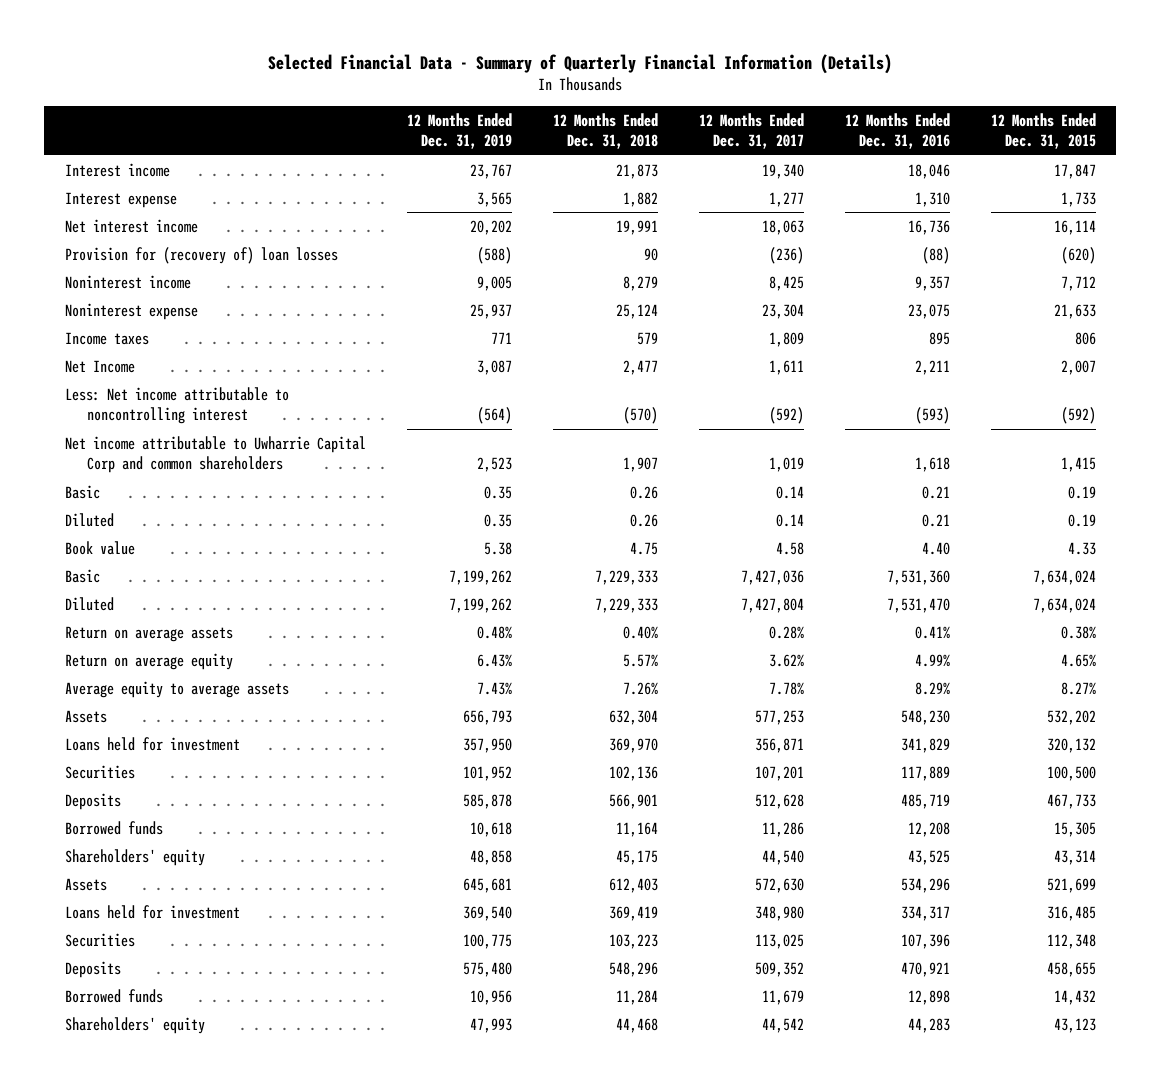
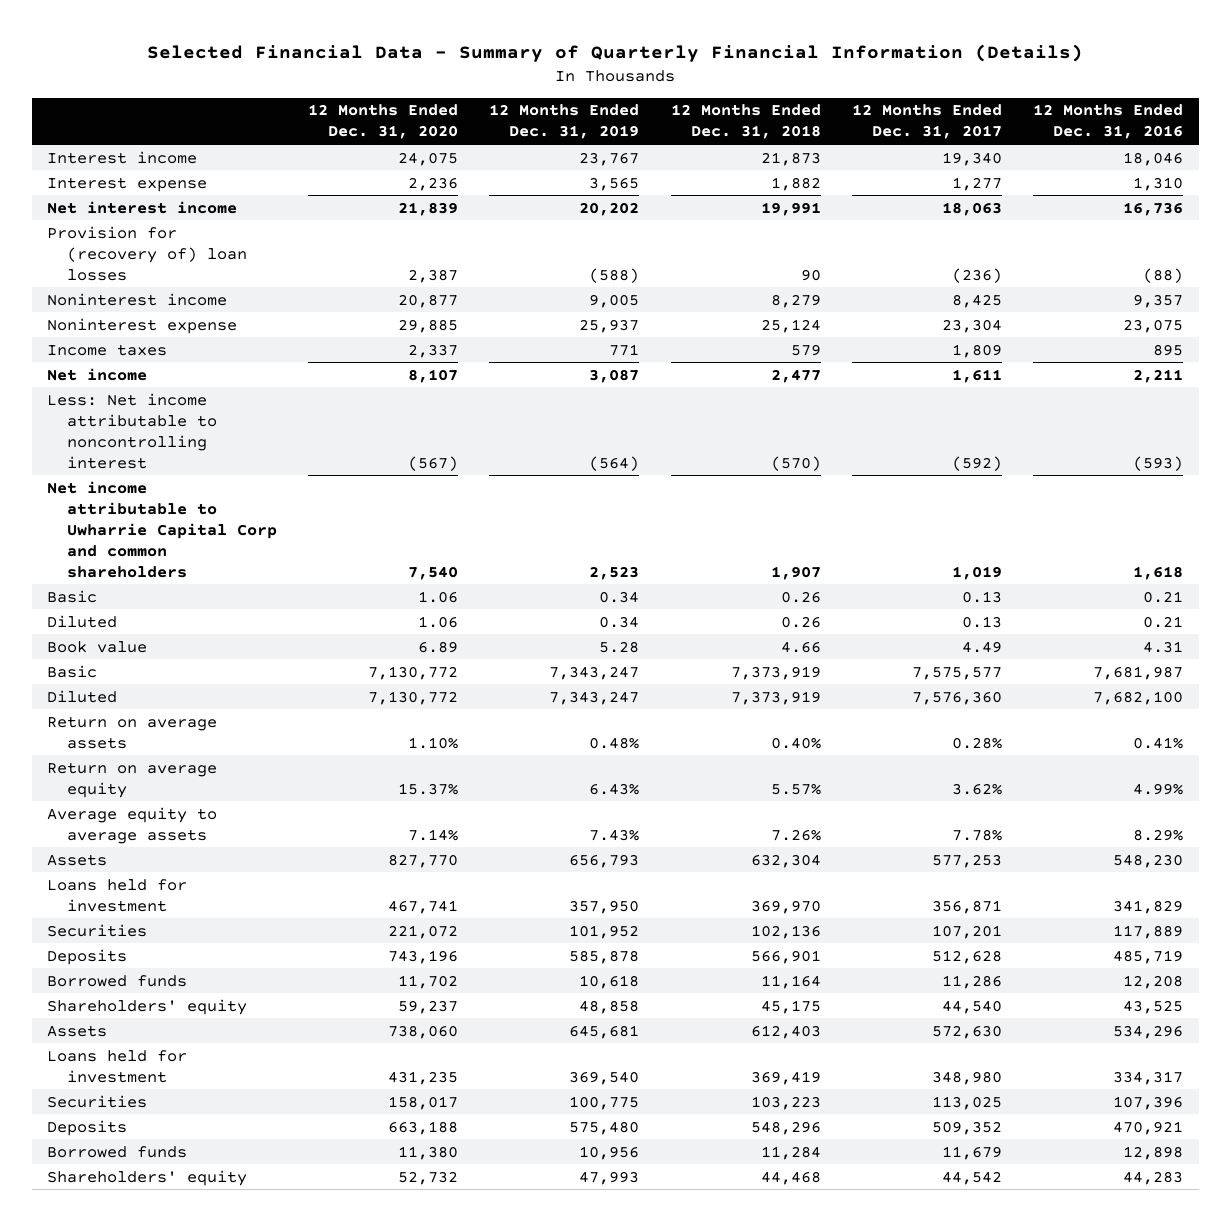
[990,112,1096,150] 12 Months Ended Dec. 31, 2015 -> none
none -> [308,104,459,140] 12 Months Ended Dec. 31, 2020
[64,359,135,373] Net Income -> [47,367,148,381] Net income
[483,485,512,499] 0.35 -> [599,590,640,603] 0.34
[775,485,804,499] 0.14 -> [961,590,1002,603] 0.13
[483,513,512,527] 0.35 -> [599,615,640,628] 0.34
[775,513,804,527] 0.14 -> [961,615,1002,628] 0.13
[483,541,512,555] 5.38 -> [599,640,640,653] 5.28
[629,541,658,555] 4.75 -> [780,640,821,653] 4.66
[775,541,804,555] 4.58 -> [961,640,1002,653] 4.49
[921,541,950,555] 4.40 -> [1143,640,1184,653] 4.31
[448,569,512,585] 7,199,262 -> [549,665,640,680] 7,343,247
[594,569,658,585] 7,229,333 -> [730,665,821,680] 7,373,919
[740,569,804,585] 7,427,036 -> [911,666,1002,680] 7,575,577
[886,569,950,585] 7,531,360 -> [1093,665,1184,680] 7,681,987
[448,597,512,613] 7,199,262 -> [549,690,640,705] 7,343,247
[594,597,658,613] 7,229,333 -> [730,690,821,705] 7,373,919
[740,597,804,613] 7,427,804 -> [911,690,1002,705] 7,576,360
[886,597,950,613] 7,531,470 -> [1093,690,1184,705] 7,682,100

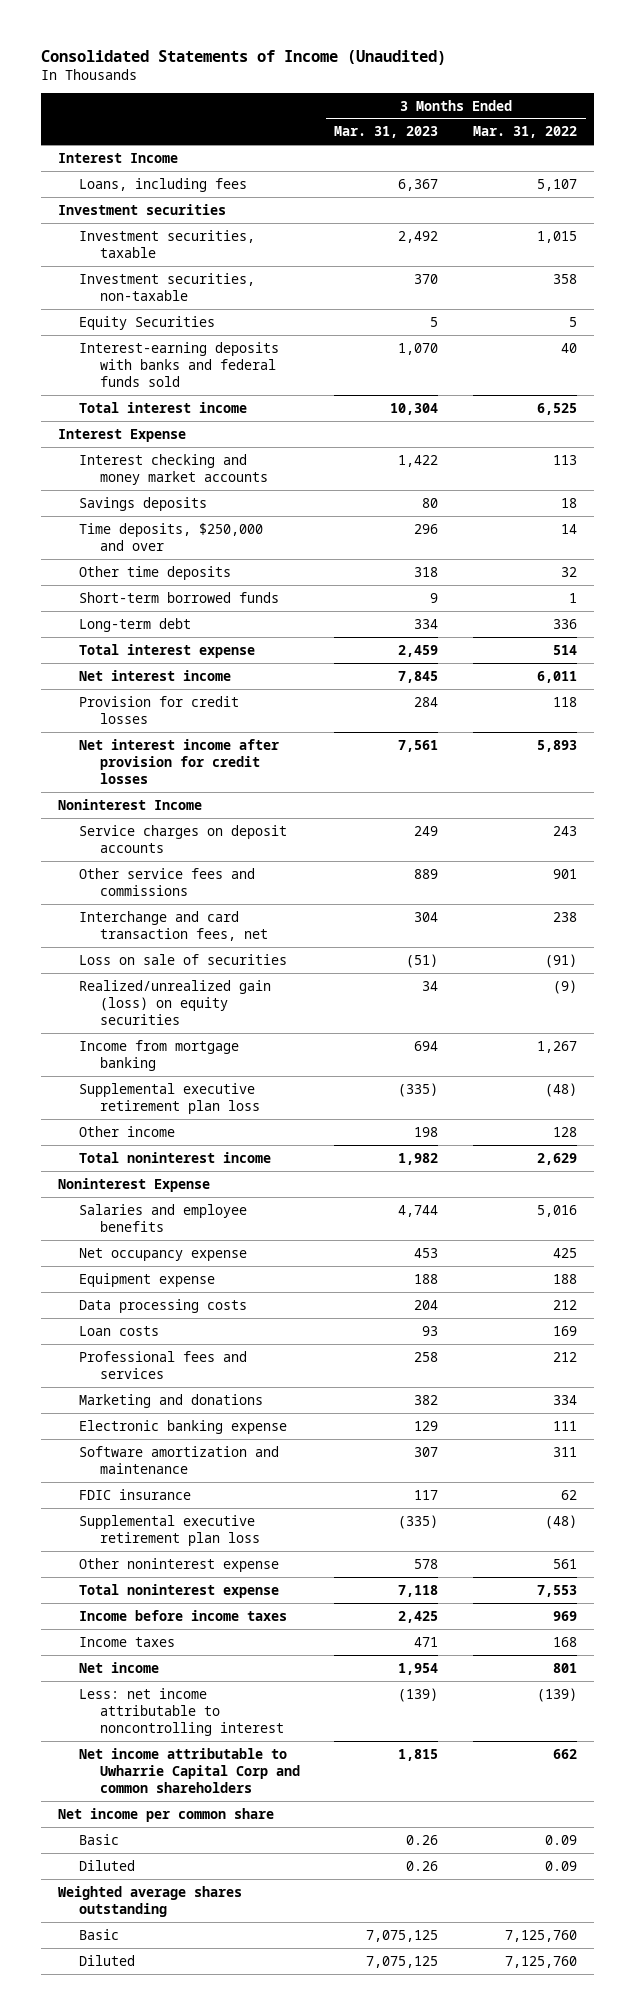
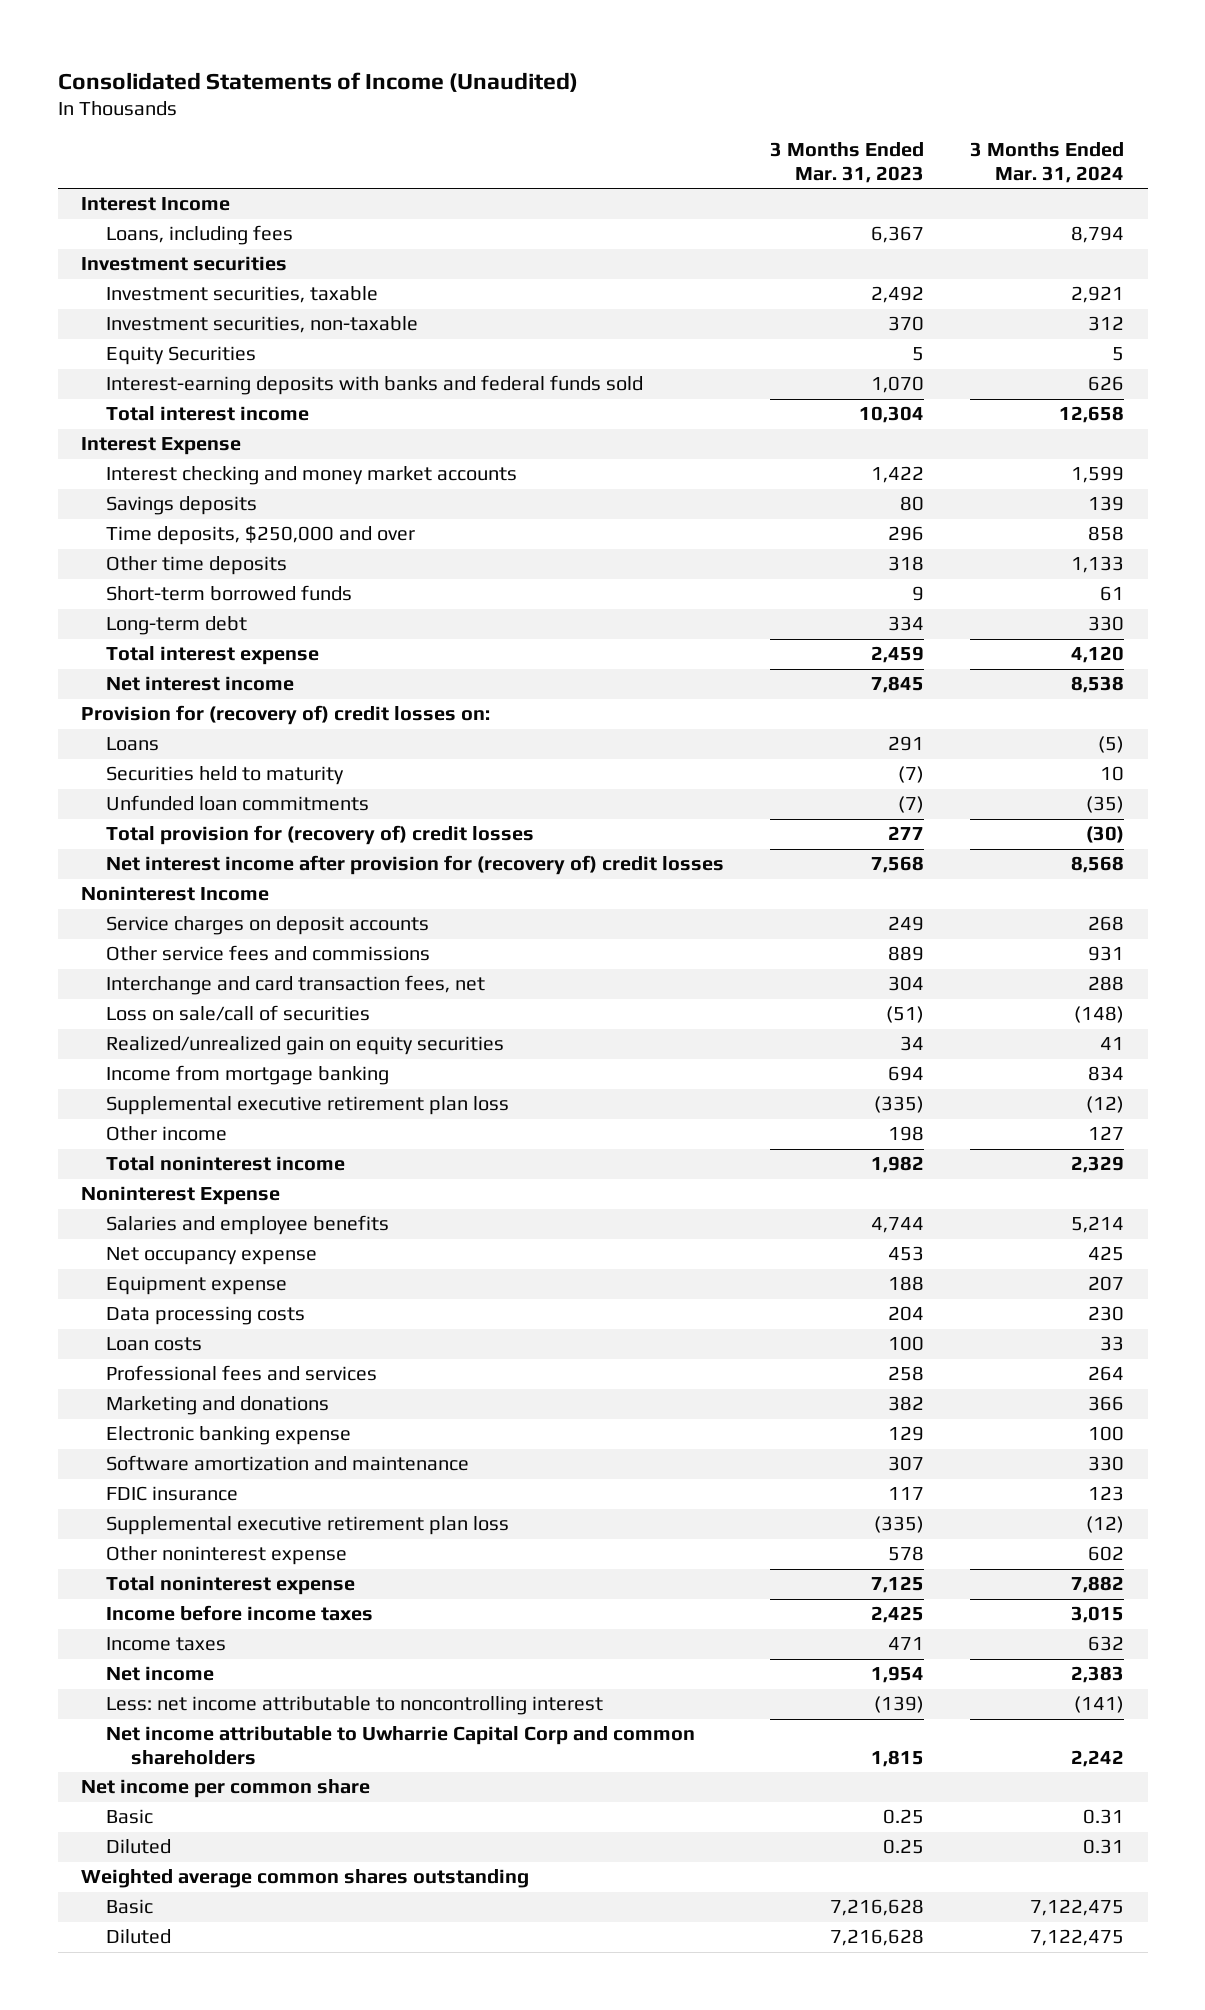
[473,126,578,139] Mar. 31, 2022 -> none
none -> [970,142,1125,183] 3 Months Ended Mar. 31, 2024
none -> [80,705,490,726] Provision for (recovery of) credit losses on:
none -> [105,737,159,752] Loans
none -> [105,766,344,786] Securities held to maturity
none -> [105,795,369,812] Unfunded loan commitments
[78,695,239,724] Provision for credit losses -> [105,825,534,846] Total provision for (recovery of) credit losses
[414,696,439,707] 284 -> [888,826,925,841] 277
[78,738,279,784] Net interest income after provision for credit losses -> [105,855,724,876] Net interest income after provision for (recovery of) credit losses
[398,739,439,752] 7,561 -> [871,856,925,874] 7,568
[78,953,287,965] Loss on sale of securities -> [105,1005,370,1022] Loss on sale/call of securities
[78,979,271,1025] Realized/unrealized gain (loss) on equity securities -> [105,1036,504,1056] Realized/unrealized gain on equity securities
[422,1325,439,1336] 93 -> [888,1336,925,1352] 100
[398,1584,439,1597] 7,118 -> [871,1576,925,1594] 7,125
[406,1834,439,1845] 0.26 -> [883,1809,925,1825] 0.25
[406,1860,439,1871] 0.26 -> [883,1839,925,1855] 0.25
[58,1885,243,1917] Weighted average shares outstanding -> [80,1869,529,1889] Weighted average common shares outstanding
[366,1929,439,1942] 7,075,125 -> [830,1899,925,1917] 7,216,628
[366,1955,439,1968] 7,075,125 -> [830,1929,925,1947] 7,216,628

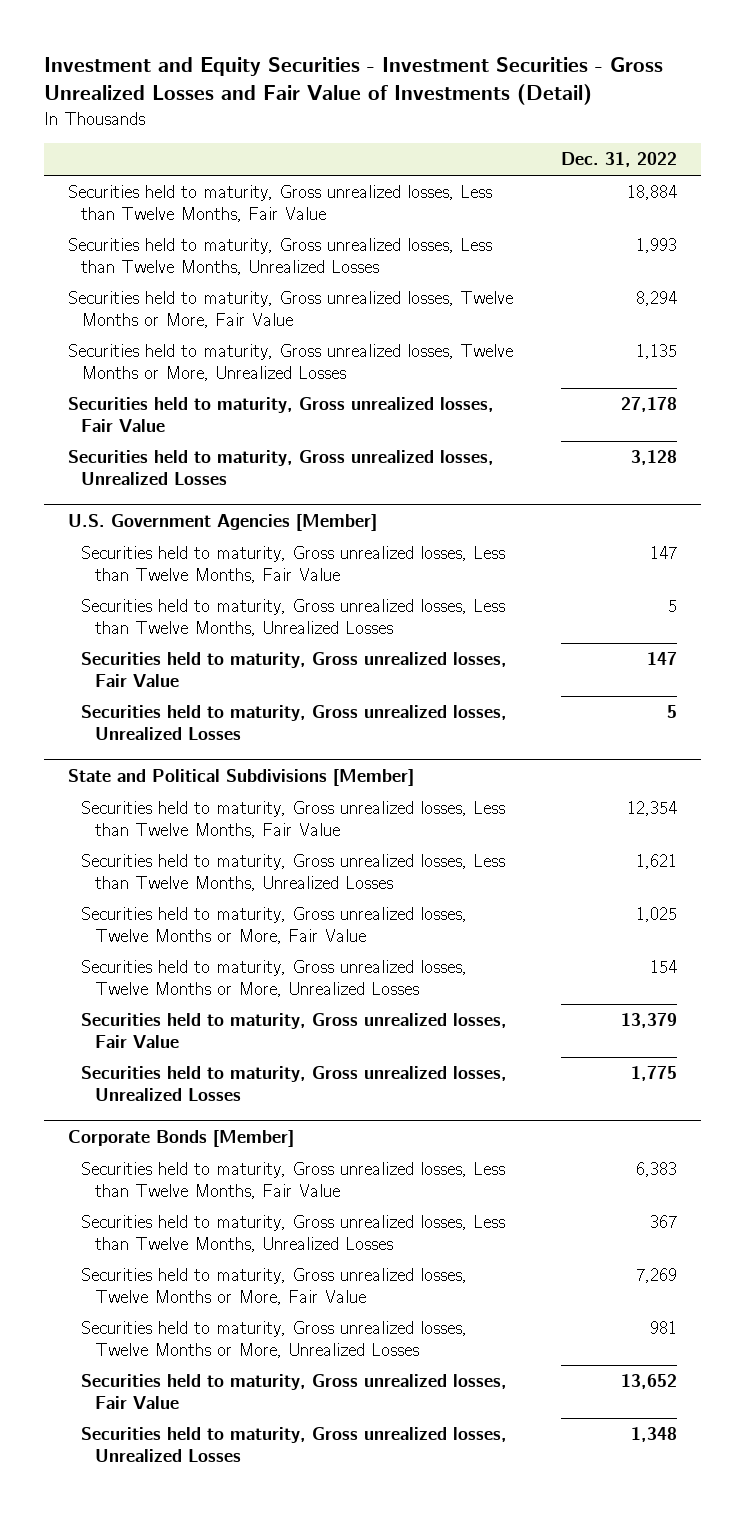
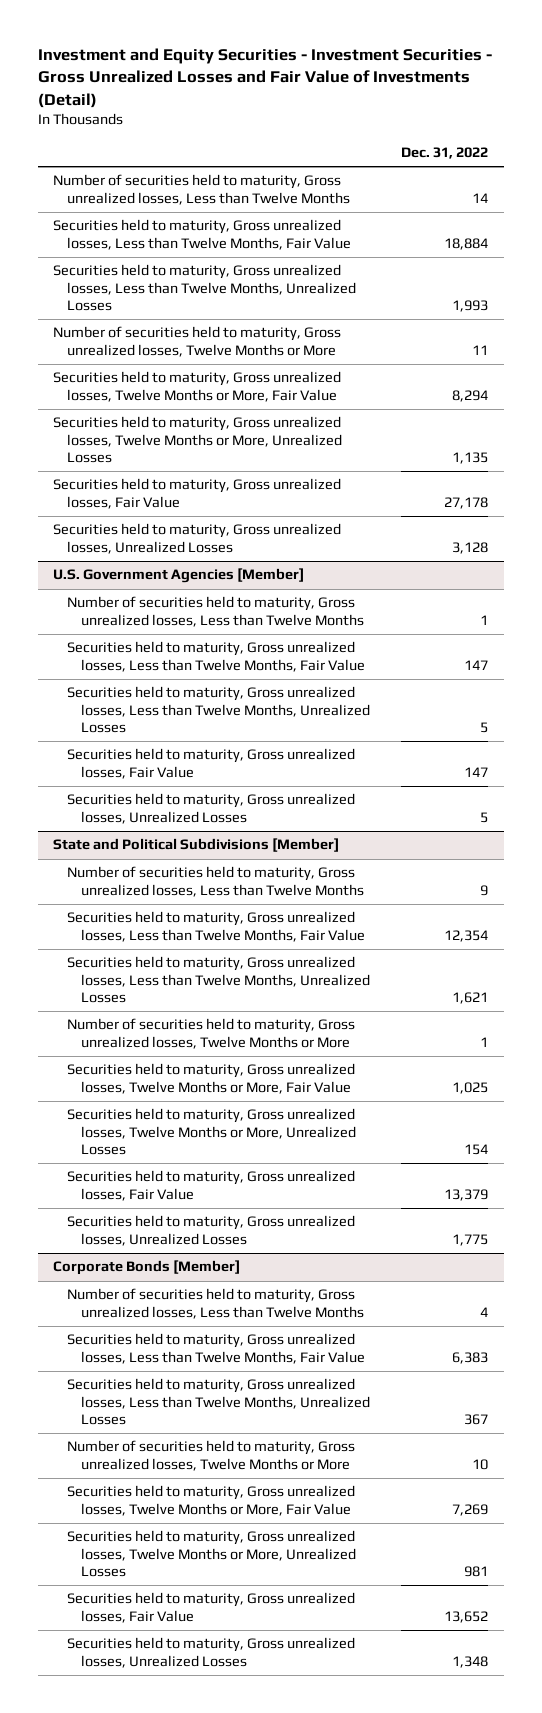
none -> [53,174,351,205] Number of securities held to maturity, Gross unrealized losses, Less than Twelve Months
none -> [53,326,342,357] Number of securities held to maturity, Gross unrealized losses, Twelve Months or More
none -> [67,596,364,627] Number of securities held to maturity, Gross unrealized losses, Less than Twelve Months
none -> [67,866,364,897] Number of securities held to maturity, Gross unrealized losses, Less than Twelve Months
none -> [67,1018,356,1049] Number of securities held to maturity, Gross unrealized losses, Twelve Months or More
none -> [67,1288,364,1319] Number of securities held to maturity, Gross unrealized losses, Less than Twelve Months
none -> [67,1440,356,1471] Number of securities held to maturity, Gross unrealized losses, Twelve Months or More

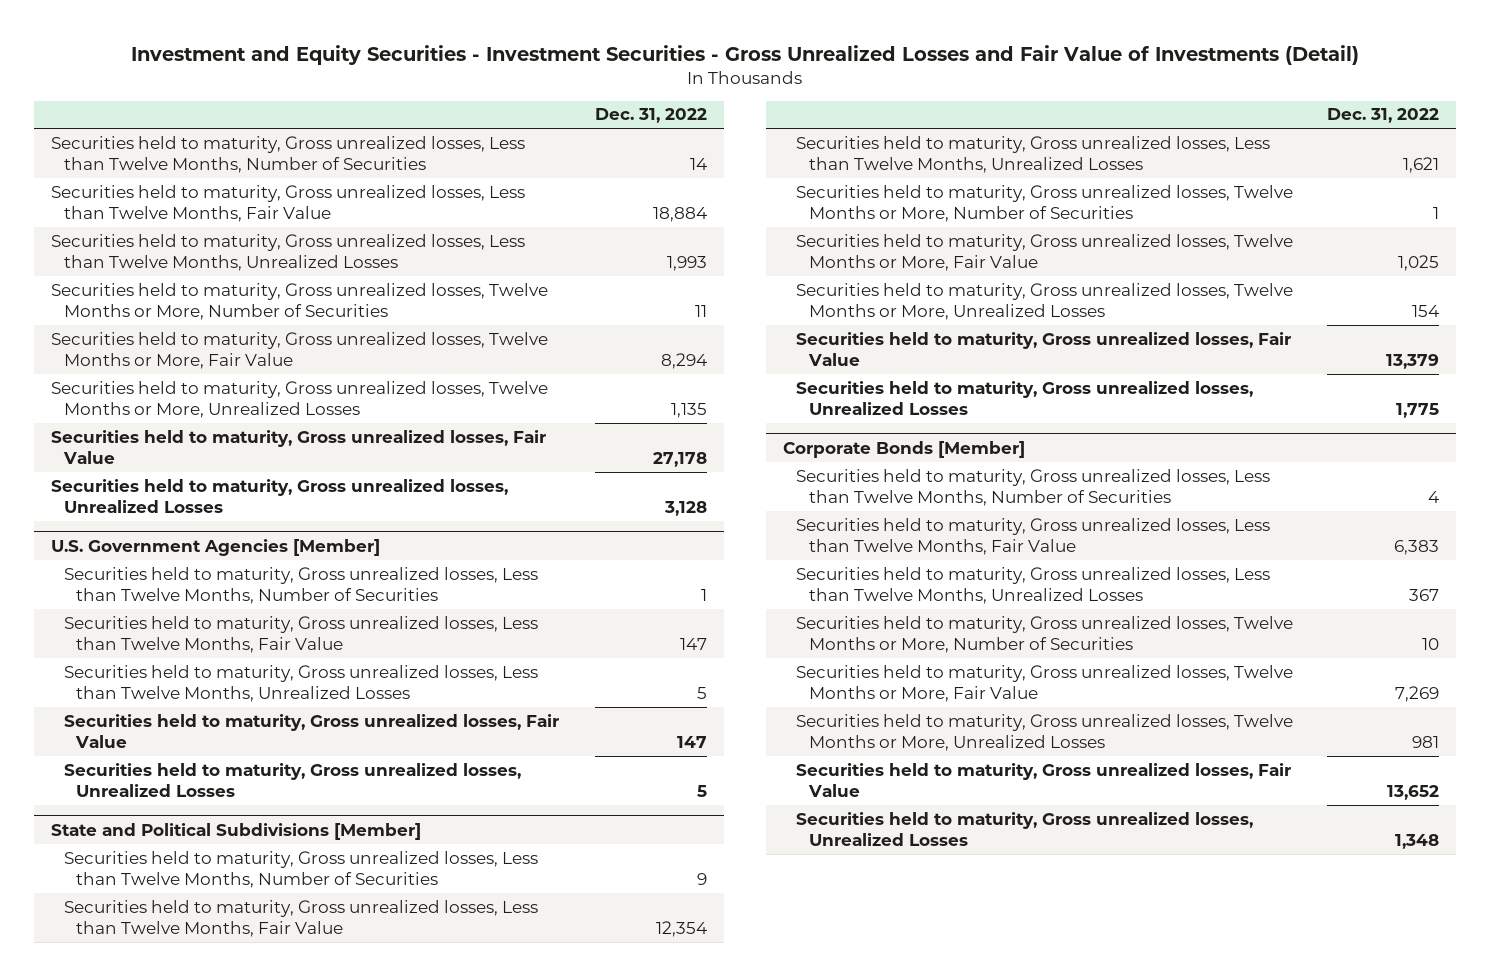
[53,174,351,205] Number of securities held to maturity, Gross unrealized losses, Less than Twelve Months -> [51,135,526,174] Securities held to maturity, Gross unrealized losses, Less than Twelve Months, Number of Securities
[53,326,342,357] Number of securities held to maturity, Gross unrealized losses, Twelve Months or More -> [51,282,549,321] Securities held to maturity, Gross unrealized losses, Twelve Months or More, Number of Securities
[67,596,364,627] Number of securities held to maturity, Gross unrealized losses, Less than Twelve Months -> [63,566,538,605] Securities held to maturity, Gross unrealized losses, Less than Twelve Months, Number of Securities
[67,866,364,897] Number of securities held to maturity, Gross unrealized losses, Less than Twelve Months -> [63,850,538,889] Securities held to maturity, Gross unrealized losses, Less than Twelve Months, Number of Securities
[67,1018,356,1049] Number of securities held to maturity, Gross unrealized losses, Twelve Months or More -> [795,184,1293,223] Securities held to maturity, Gross unrealized losses, Twelve Months or More, Number of Securities
[67,1288,364,1319] Number of securities held to maturity, Gross unrealized losses, Less than Twelve Months -> [795,468,1270,507] Securities held to maturity, Gross unrealized losses, Less than Twelve Months, Number of Securities
[67,1440,356,1471] Number of securities held to maturity, Gross unrealized losses, Twelve Months or More -> [795,615,1293,654] Securities held to maturity, Gross unrealized losses, Twelve Months or More, Number of Securities

